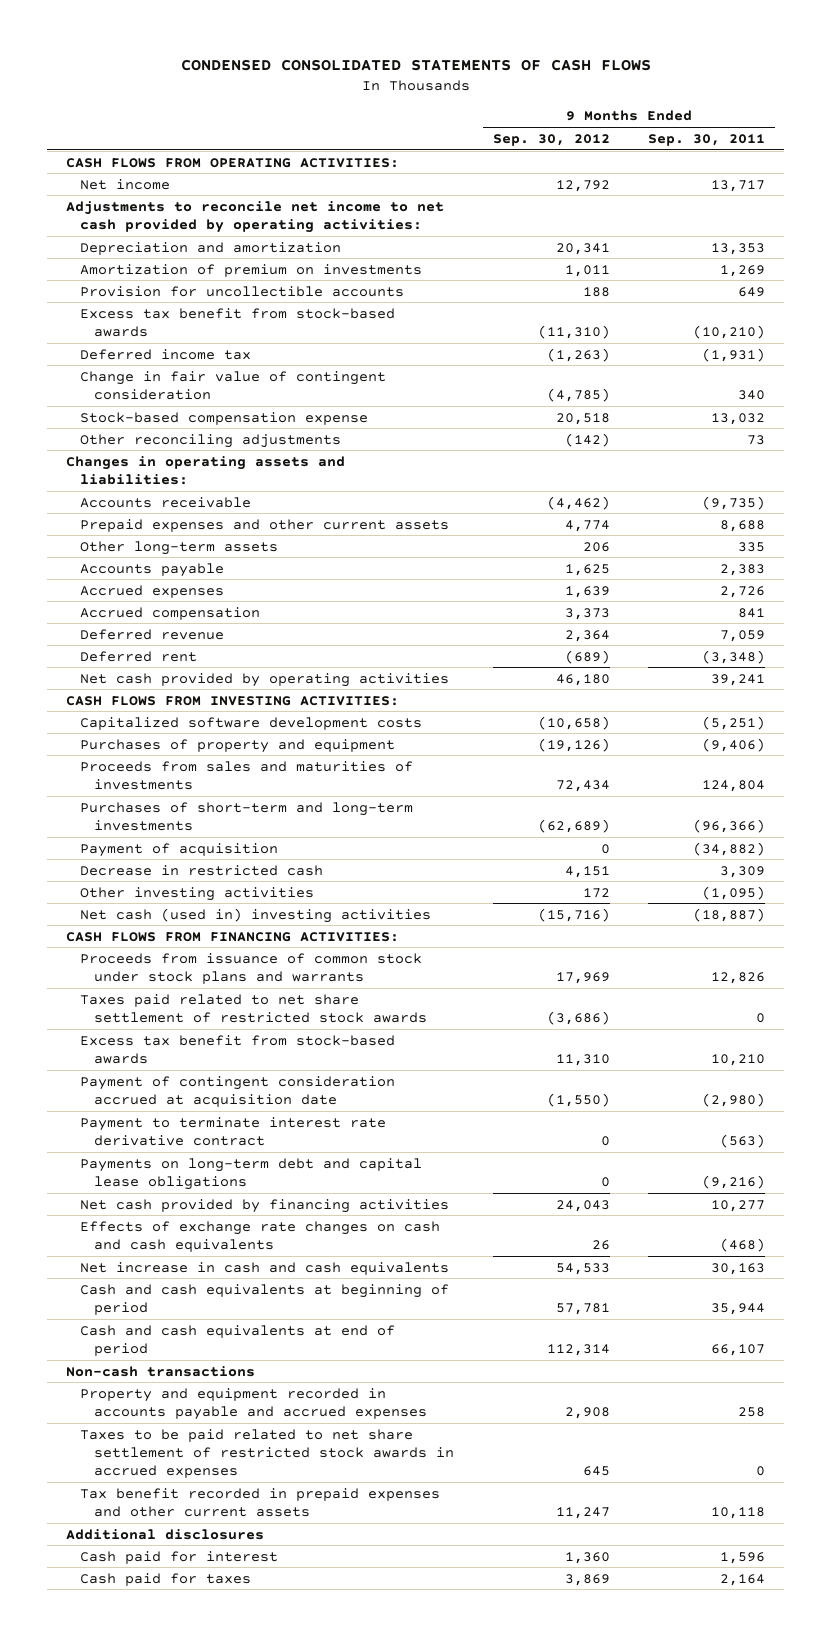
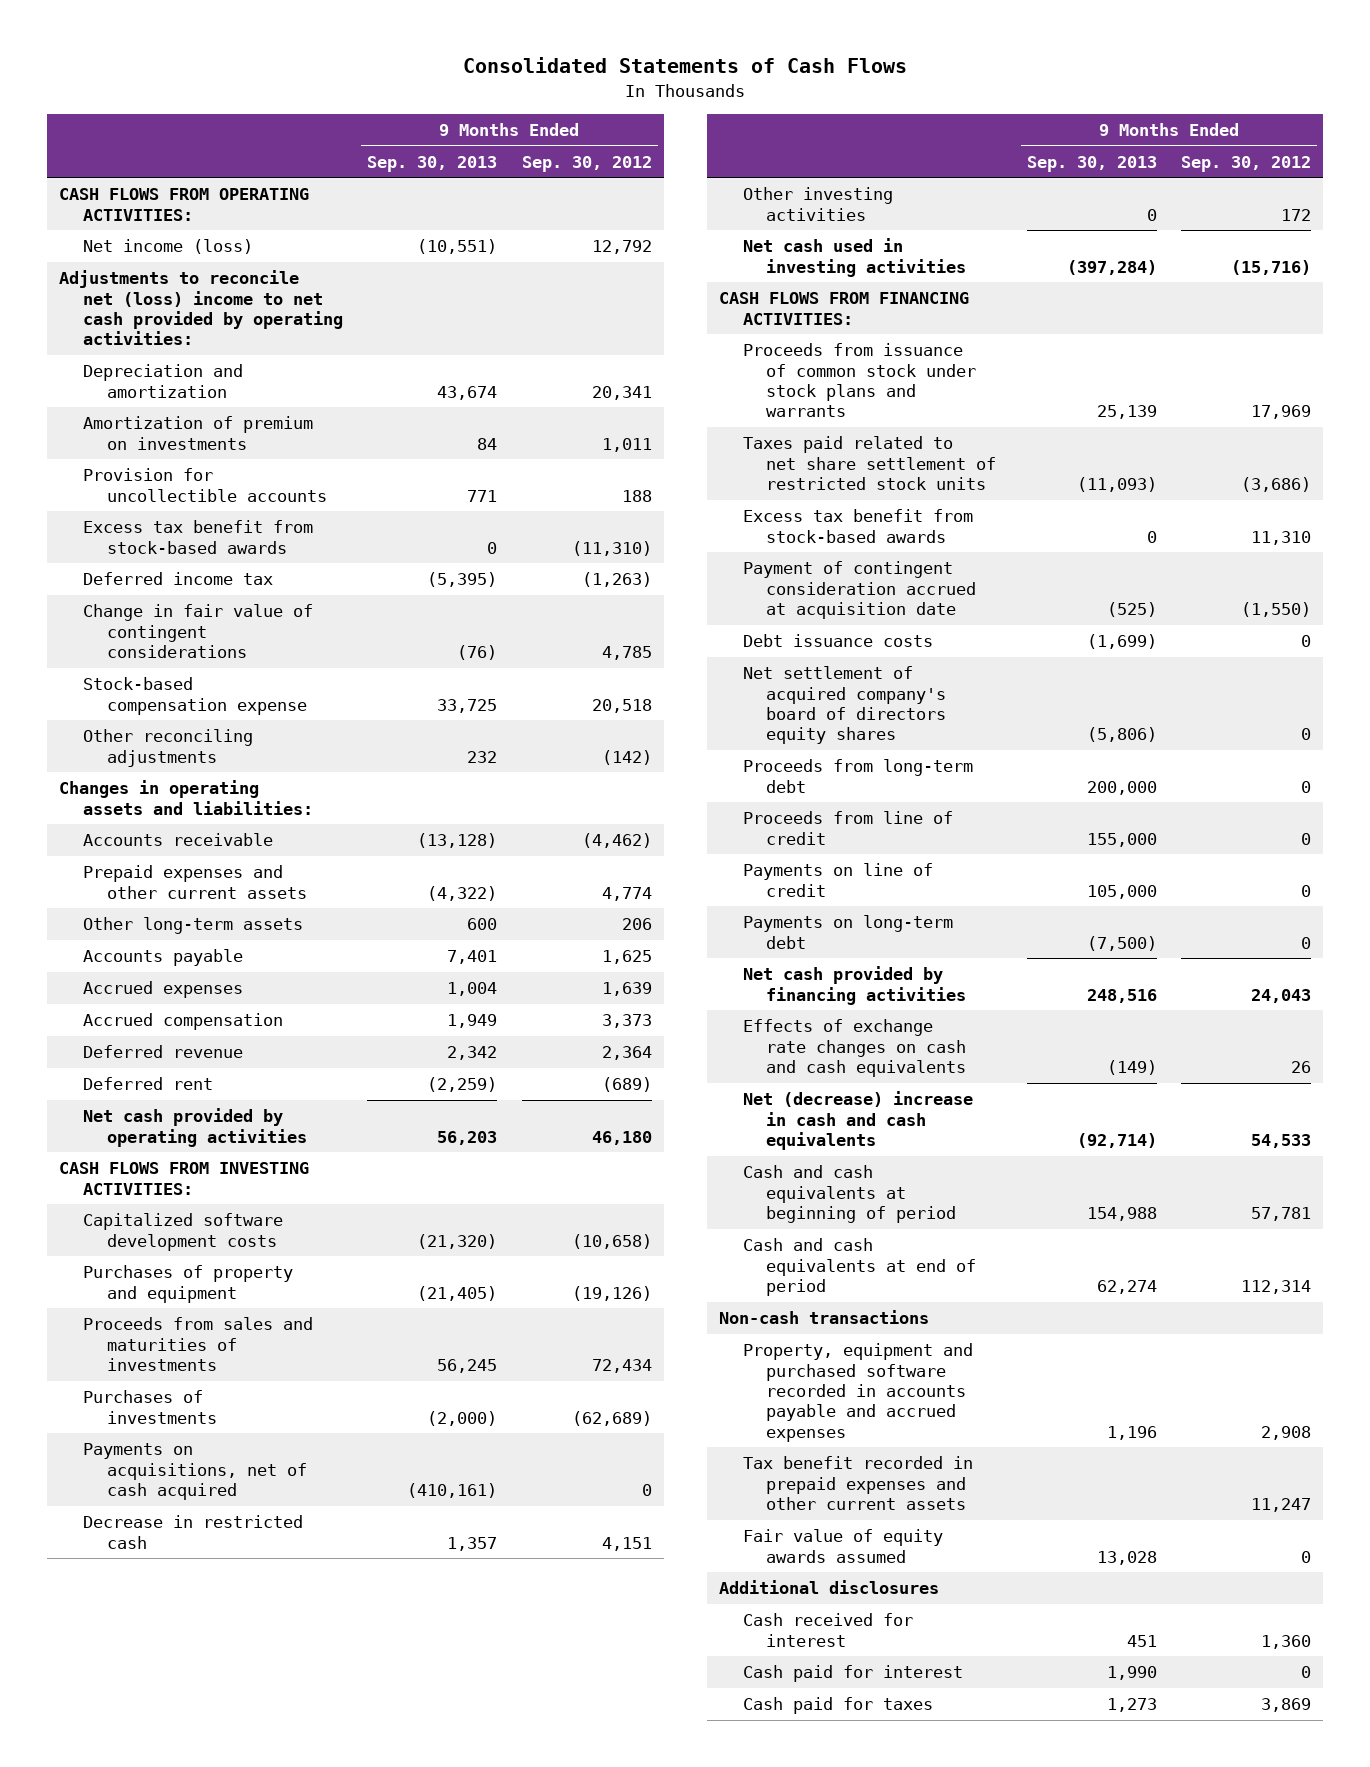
[180,59,651,72] CONDENSED CONSOLIDATED STATEMENTS OF CASH FLOWS -> [463,57,908,74] Consolidated Statements of Cash Flows
[648,133,766,146] Sep. 30, 2011 -> none
none -> [367,155,498,172] Sep. 30, 2013
[80,178,171,190] Net income -> [82,239,253,255] Net income (loss)
[66,200,445,233] Adjustments to reconcile net income to net cash provided by operating activities: -> [58,270,343,346] Adjustments to reconcile net (loss) income to net cash provided by operating activities:
[80,370,387,400] Change in fair value of contingent consideration -> [82,604,313,658] Change in fair value of contingent considerations
[546,387,610,402] (4,785) -> [601,645,652,660] 4,785
[80,801,414,831] Purchases of short-term and long-term investments -> [82,1390,217,1424] Purchases of investments
[80,842,279,857] Payment of acquisition -> [82,1443,307,1500] Payments on acquisitions, net of cash acquired
[80,907,432,923] Net cash (used in) investing activities -> [742,238,967,277] Net cash used in investing activities
[80,993,428,1023] Taxes paid related to net share settlement of restricted stock awards -> [742,436,997,490] Taxes paid related to net share settlement of restricted stock units
none -> [742,634,933,648] Debt issuance costs
[80,1116,387,1146] Payment to terminate interest rate derivative contract -> [742,666,947,745] Net settlement of acquired company's board of directors equity shares
none -> [742,759,973,793] Proceeds from long-term debt
none -> [742,811,953,845] Proceeds from line of credit
none -> [742,863,933,897] Payments on line of credit
[80,1157,423,1190] Payments on long-term debt and capital lease obligations -> [742,915,953,949] Payments on long-term debt
[80,1261,450,1275] Net increase in cash and cash equivalents -> [742,1091,973,1150] Net (decrease) increase in cash and cash equivalents
[80,1428,455,1479] Taxes to be paid related to net share settlement of restricted stock awards in accrued expenses -> none
[80,1387,428,1420] Property and equipment recorded in accounts payable and accrued expenses -> [742,1343,973,1442] Property, equipment and purchased software recorded in accounts payable and accrued expenses
none -> [742,1529,943,1563] Fair value of equity awards assumed
none -> [742,1613,913,1647] Cash received for interest
[564,1551,610,1564] 1,360 -> [1301,1666,1312,1679] 0

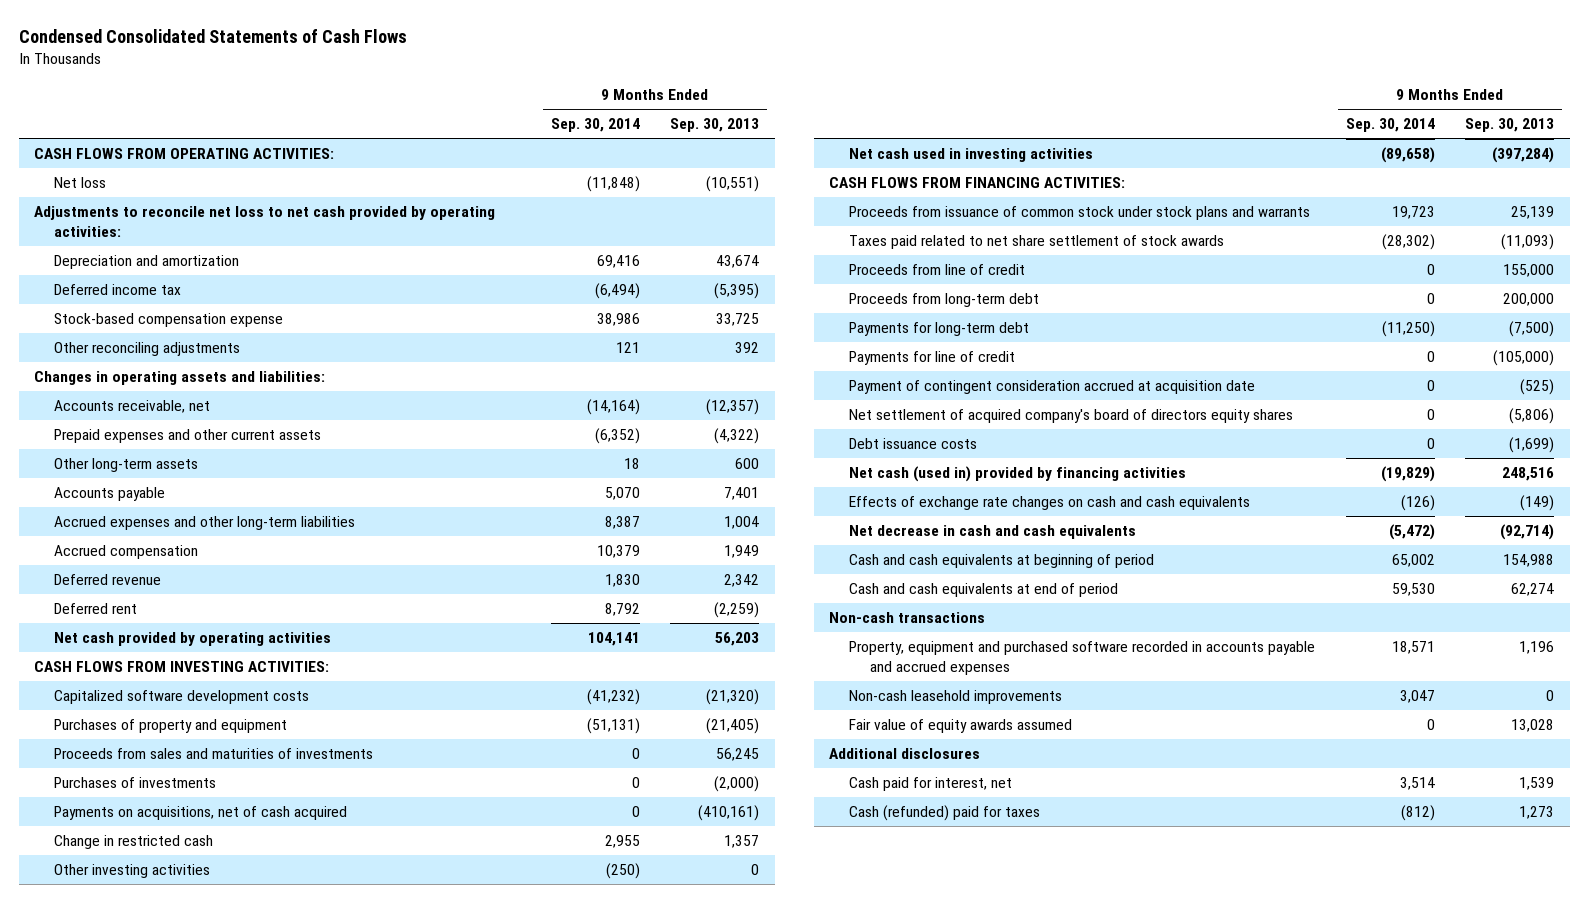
[463,57,908,74] Consolidated Statements of Cash Flows -> [18,29,407,44] Condensed Consolidated Statements of Cash Flows
[521,155,652,172] Sep. 30, 2012 -> none
none -> [550,118,640,133] Sep. 30, 2014
[82,239,253,255] Net income (loss) -> [54,177,107,189] Net loss
[58,270,343,346] Adjustments to reconcile net (loss) income to net cash provided by operating activities: -> [34,206,496,238] Adjustments to reconcile net loss to net cash provided by operating activities:
[82,416,313,450] Amortization of premium on investments -> none
[82,468,327,502] Provision for uncollectible accounts -> none
[82,520,313,554] Excess tax benefit from stock-based awards -> none
[82,604,313,658] Change in fair value of contingent considerations -> none
[467,750,498,763] 232 -> [735,342,760,354] 392
[82,833,273,847] Accounts receivable -> [54,400,211,414] Accounts receivable, net
[417,833,498,849] (13,128) -> [706,399,760,416] (12,357)
[82,981,243,999] Accrued expenses -> [54,516,356,531] Accrued expenses and other long-term liabilities
[82,1515,303,1549] Decrease in restricted cash -> [54,835,214,850] Change in restricted cash
[742,509,973,543] Excess tax benefit from stock-based awards -> none
[742,436,997,490] Taxes paid related to net share settlement of restricted stock units -> [849,235,1225,250] Taxes paid related to net share settlement of stock awards
[742,811,953,845] Proceeds from line of credit -> [849,264,1026,276] Proceeds from line of credit
[742,759,973,793] Proceeds from long-term debt -> [849,293,1040,308] Proceeds from long-term debt
none -> [849,322,1030,337] Payments for long-term debt
none -> [849,351,1016,366] Payments for line of credit
[742,863,933,897] Payments on line of credit -> none
[742,915,953,949] Payments on long-term debt -> none
[742,634,933,648] Debt issuance costs -> [849,438,978,450] Debt issuance costs
[742,966,967,1005] Net cash provided by financing activities -> [849,466,1187,483] Net cash (used in) provided by financing activities
[742,1091,973,1150] Net (decrease) increase in cash and cash equivalents -> [849,525,1137,540] Net decrease in cash and cash equivalents
[742,1456,973,1510] Tax benefit recorded in prepaid expenses and other current assets -> none
none -> [849,690,1063,705] Non-cash leasehold improvements
[742,1613,913,1647] Cash received for interest -> none
[742,1665,963,1683] Cash paid for interest -> [849,777,1013,792] Cash paid for interest, net
[1106,1666,1157,1681] 1,990 -> [1519,777,1555,791] 1,539
[742,1697,933,1715] Cash paid for taxes -> [849,805,1041,822] Cash (refunded) paid for taxes

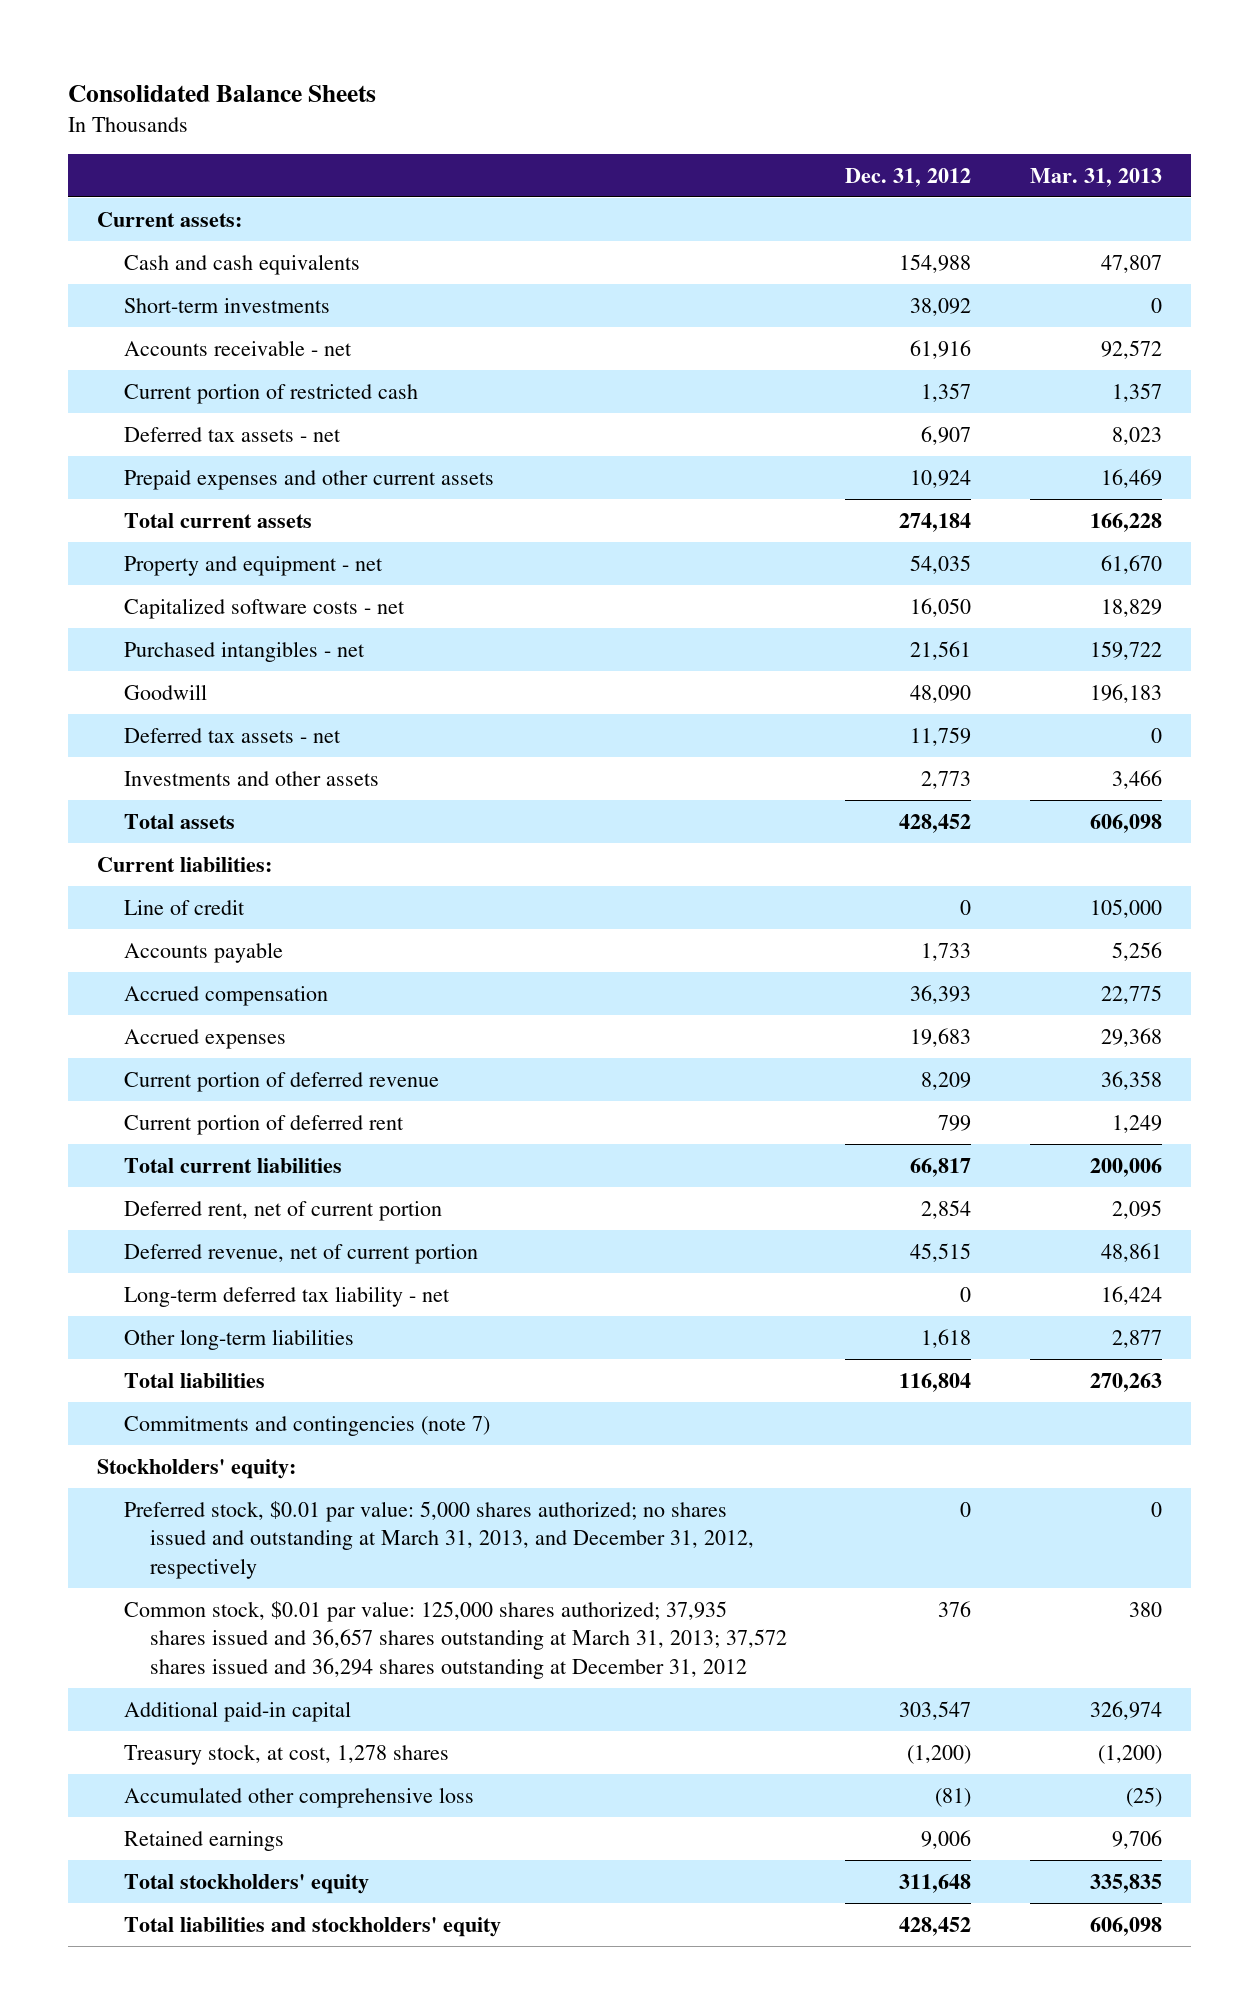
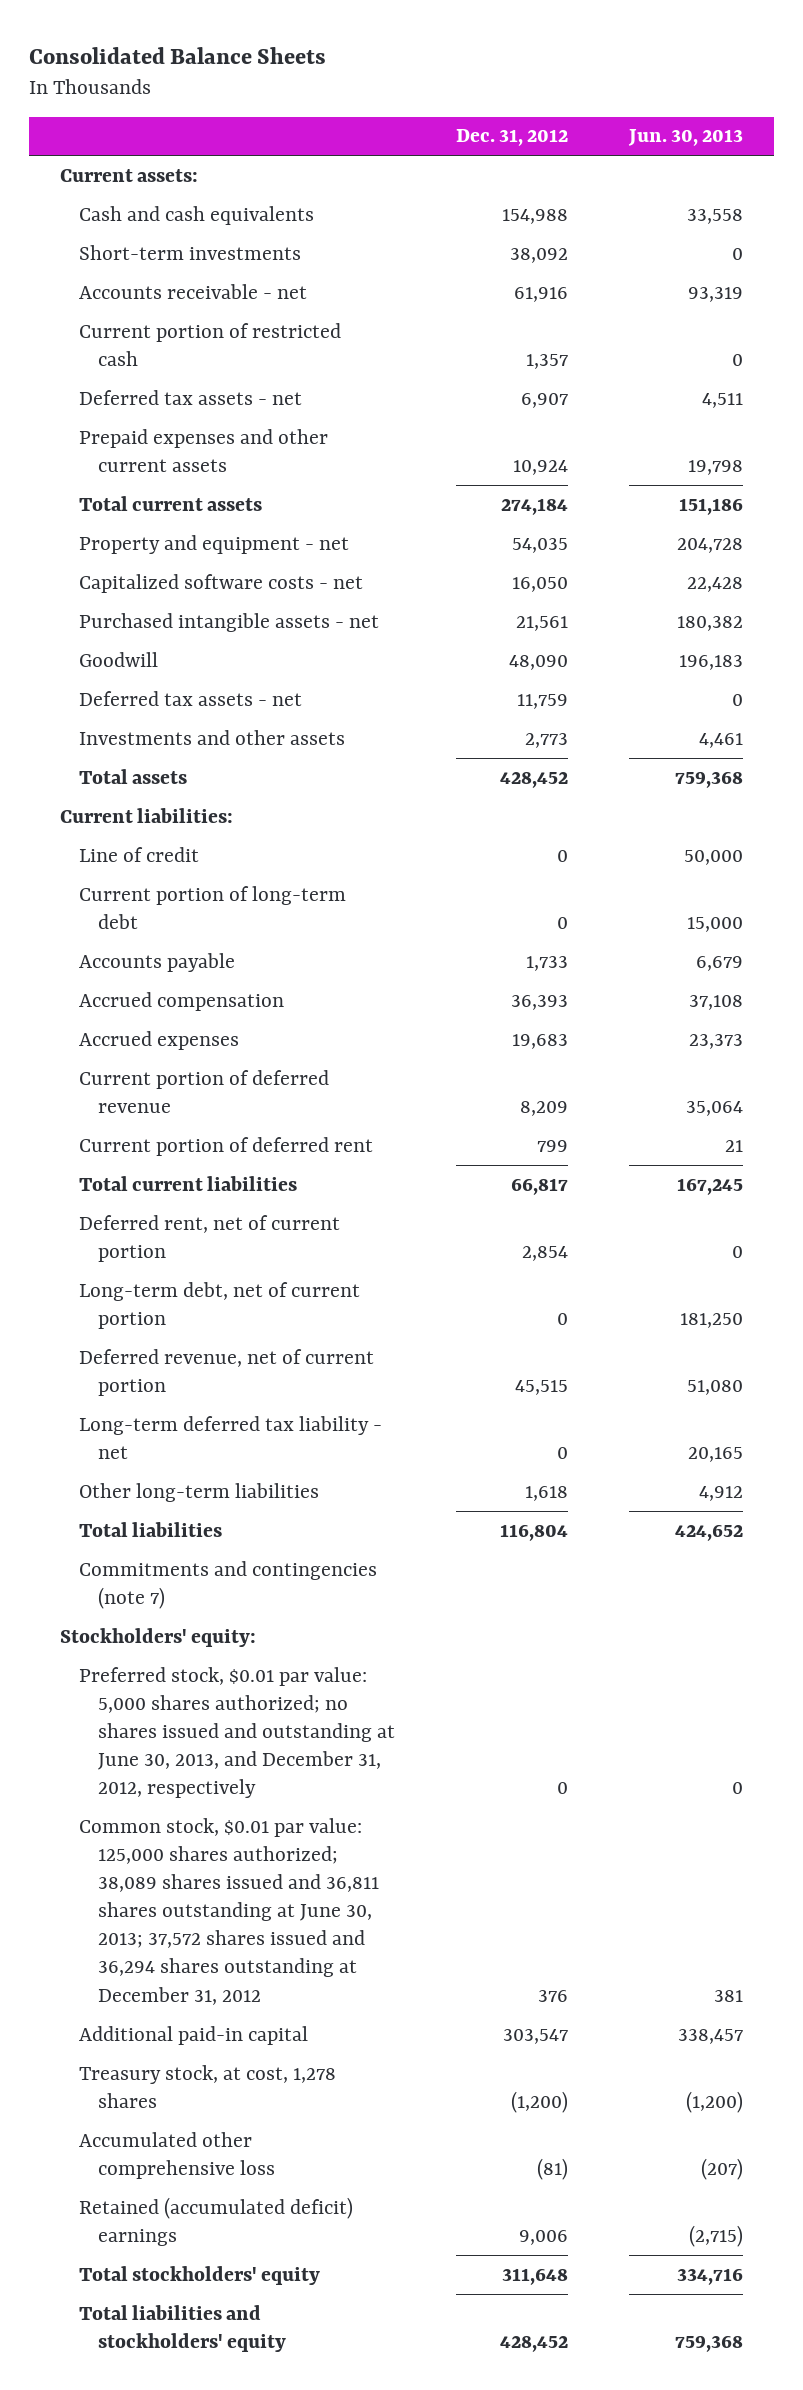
[1029,167,1162,187] Mar. 31, 2013 -> none
none -> [628,129,744,147] Jun. 30, 2013
[123,640,365,662] Purchased intangibles - net -> [79,612,380,632] Purchased intangible assets - net
none -> [79,885,347,929] Current portion of long-term debt
none -> [79,1281,361,1329] Long-term debt, net of current portion
[123,1500,754,1579] Preferred stock, $0.01 par value: 5,000 shares authorized; no shares issued and outstanding at March 31, 2013, and December 31, 2012, respectively -> [79,1666,396,1799] Preferred stock, $0.01 par value: 5,000 shares authorized; no shares issued and outstanding at June 30, 2013, and December 31, 2012, respectively
[123,1600,787,1679] Common stock, $0.01 par value: 125,000 shares authorized; 37,935 shares issued and 36,657 shares outstanding at March 31, 2013; 37,572 shares issued and 36,294 shares outstanding at December 31, 2012 -> [79,1817,380,2005] Common stock, $0.01 par value: 125,000 shares authorized; 38,089 shares issued and 36,811 shares outstanding at June 30, 2013; 37,572 shares issued and 36,294 shares outstanding at December 31, 2012
[123,1830,284,1851] Retained earnings -> [79,2196,354,2246] Retained (accumulated deficit) earnings

